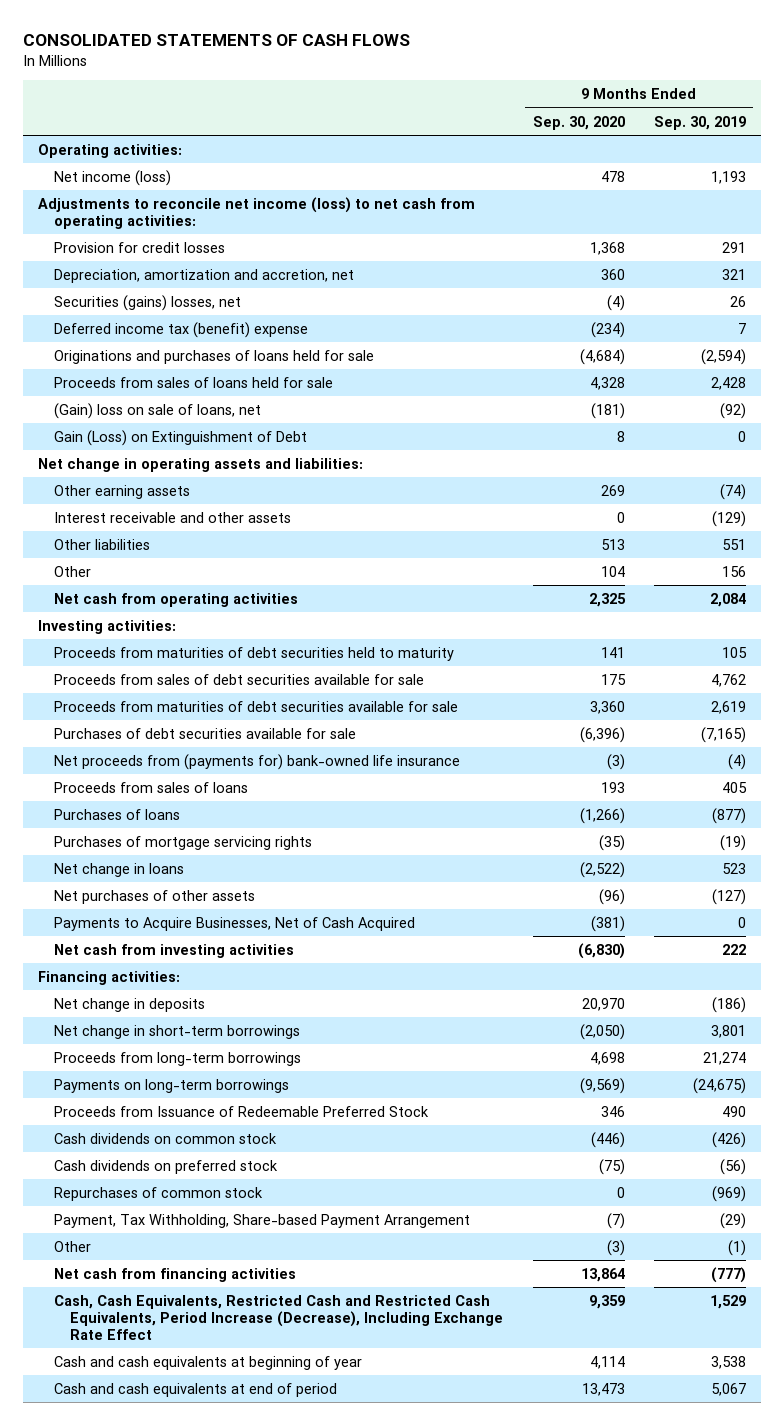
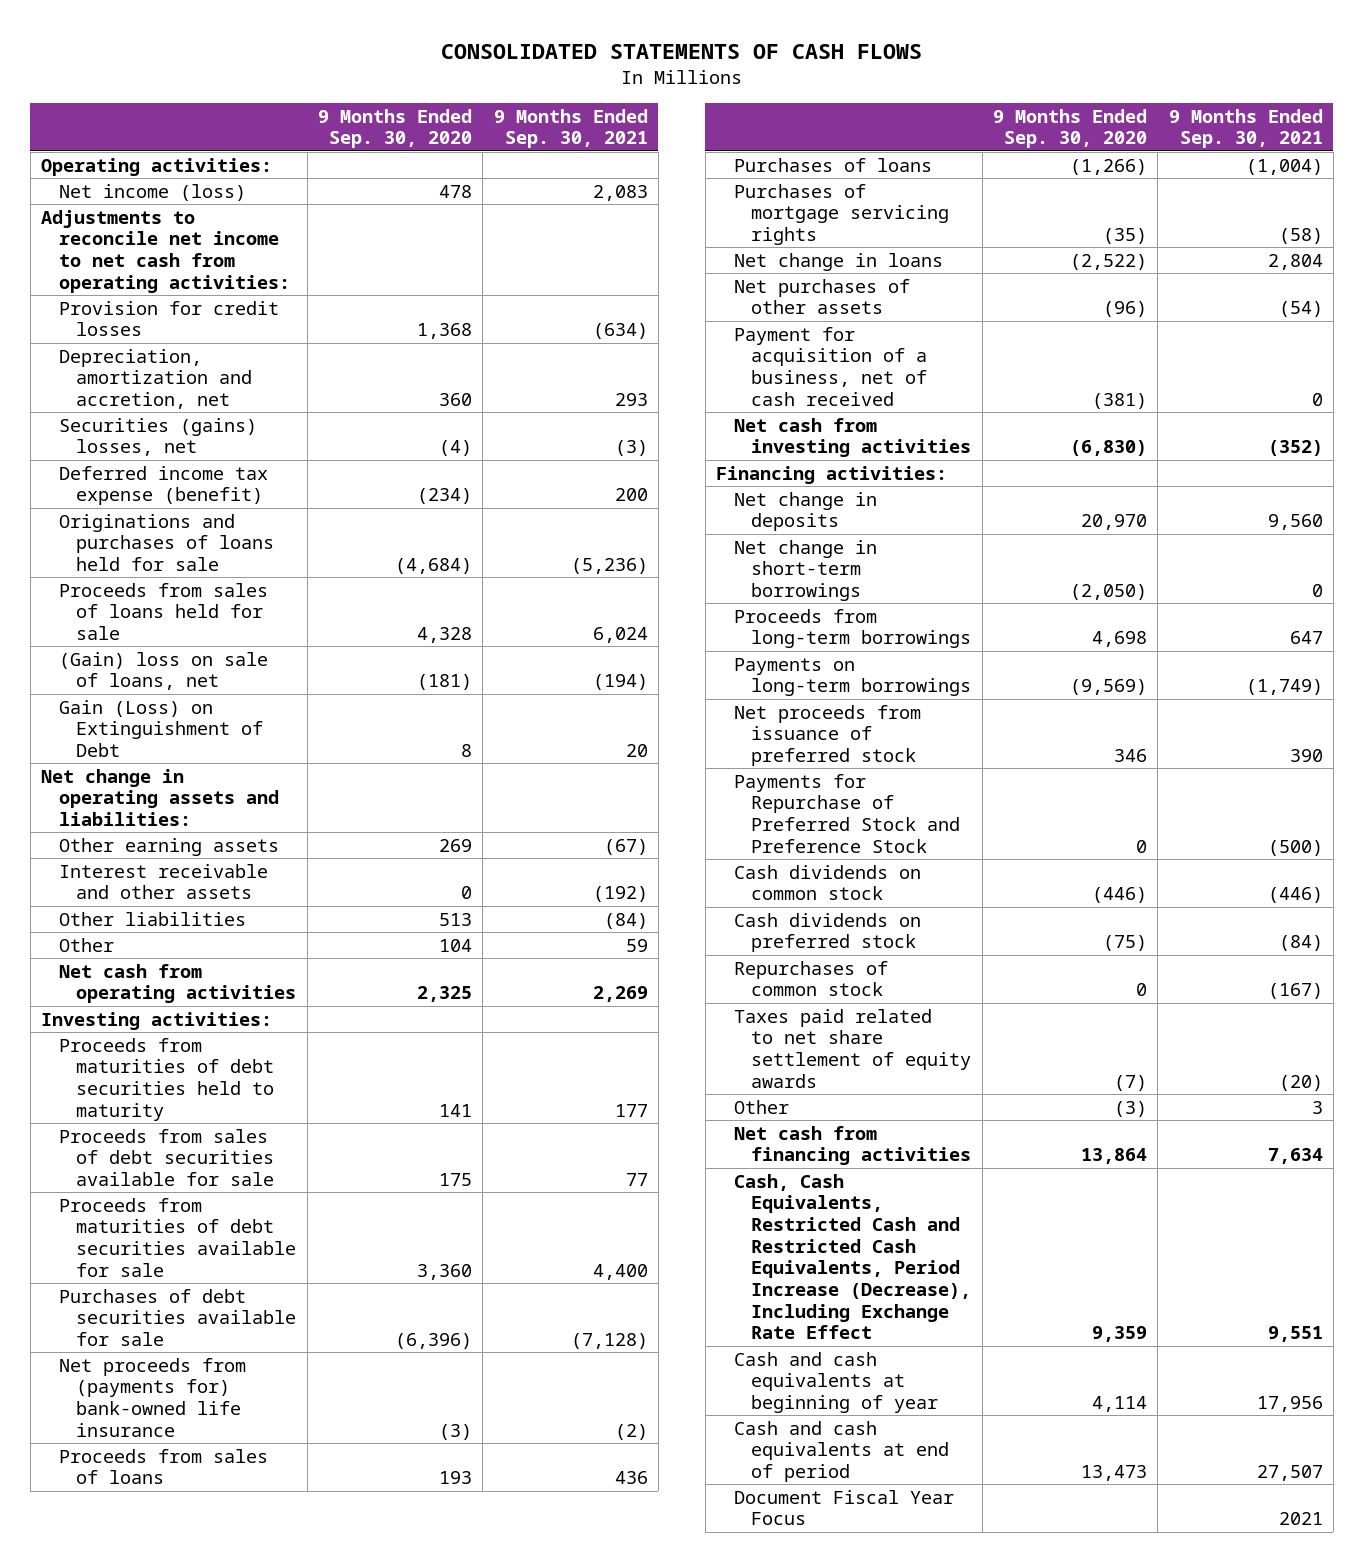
[653,115,746,130] Sep. 30, 2019 -> none
none -> [493,108,648,149] 9 Months Ended Sep. 30, 2021
[37,196,475,229] Adjustments to reconcile net income (loss) to net cash from operating activities: -> [40,209,290,293] Adjustments to reconcile net income to net cash from operating activities:
[53,321,308,338] Deferred income tax (benefit) expense -> [58,465,268,506] Deferred income tax expense (benefit)
[53,916,415,931] Payments to Acquire Businesses, Net of Cash Acquired -> [733,326,928,406] Payment for acquisition of a business, net of cash received
[53,1105,429,1117] Proceeds from Issuance of Redeemable Preferred Stock -> [733,704,921,767] Net proceeds from issuance of preferred stock
none -> [733,773,961,853] Payments for Repurchase of Preferred Stock and Preference Stock
[53,1213,470,1228] Payment, Tax Withholding, Share-based Payment Arrangement -> [733,1008,972,1088] Taxes paid related to net share settlement of equity awards
none -> [733,1489,954,1526] Document Fiscal Year Focus

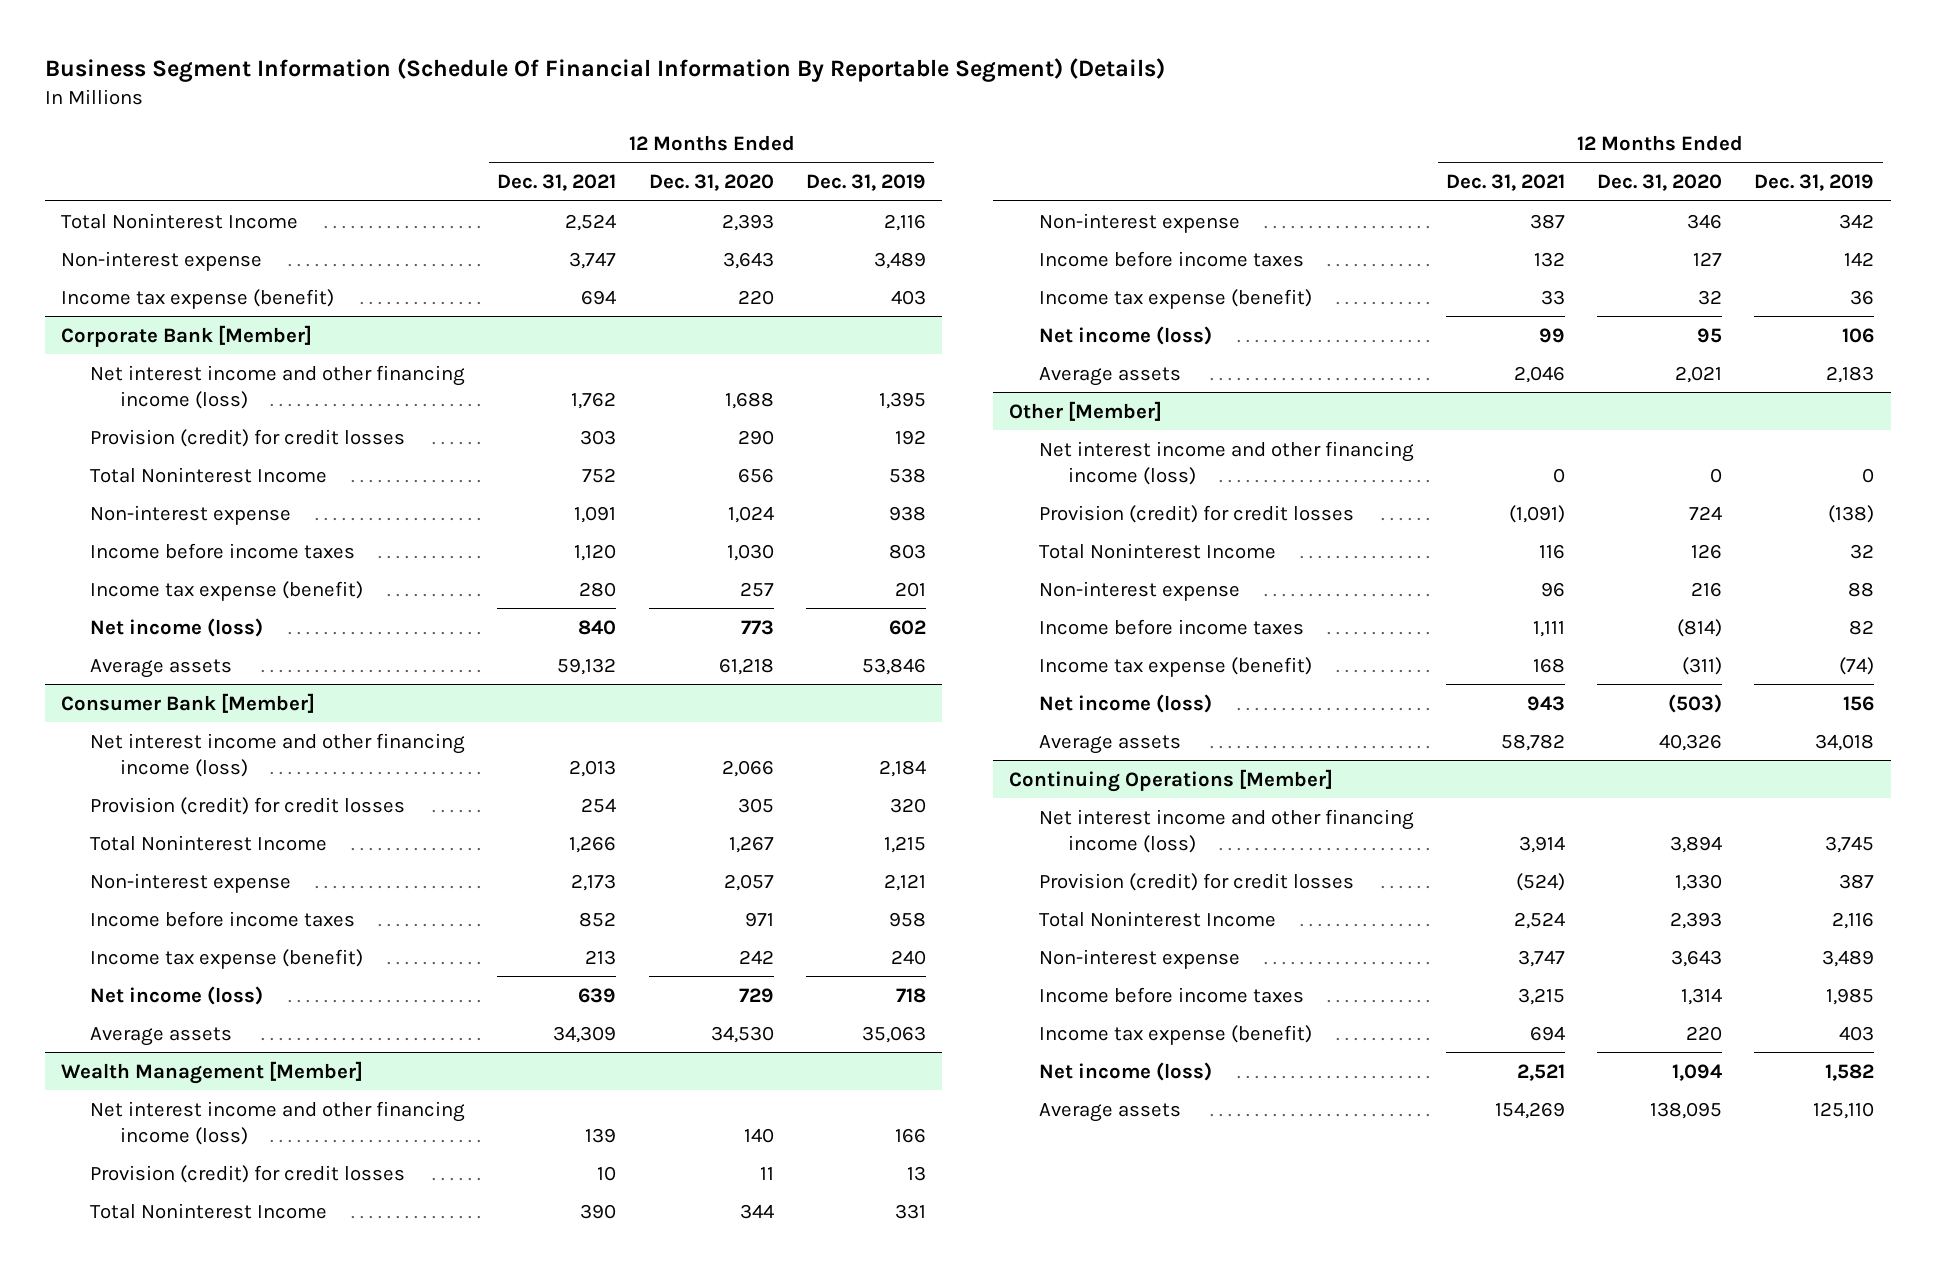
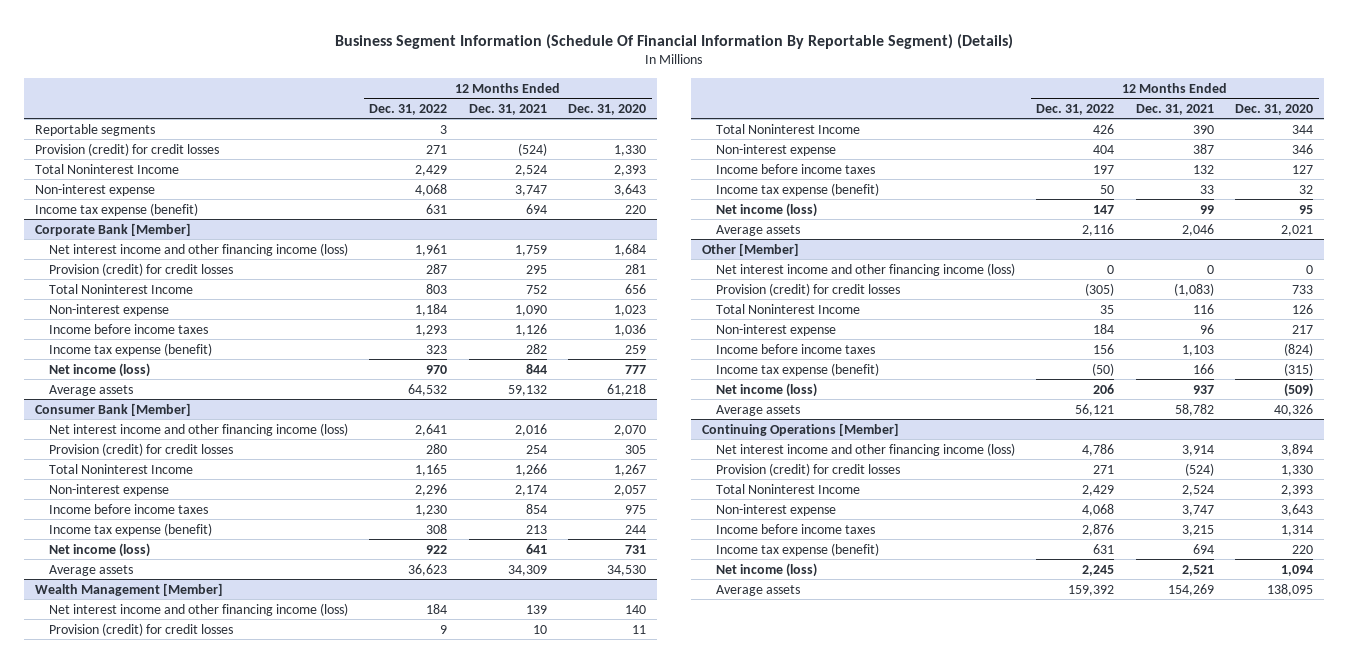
[805,174,926,192] Dec. 31, 2019 -> none
none -> [369,103,448,115] Dec. 31, 2022
none -> [35,123,156,136] Reportable segments
none -> [35,142,220,156] Provision (credit) for credit losses
[571,391,617,409] 1,762 -> [514,244,547,256] 1,759
[724,391,774,409] 1,688 -> [614,243,647,256] 1,684
[580,429,617,445] 303 -> [525,264,547,274] 295
[737,429,774,445] 290 -> [625,263,647,274] 281
[574,505,617,523] 1,091 -> [514,304,547,316] 1,090
[727,505,774,523] 1,024 -> [614,304,647,316] 1,023
[574,543,617,561] 1,120 -> [514,323,547,336] 1,126
[726,543,774,561] 1,030 -> [614,323,647,336] 1,036
[579,581,617,597] 280 -> [525,343,547,354] 282
[739,581,774,597] 257 -> [625,344,647,354] 259
[578,619,617,635] 840 -> [525,363,547,374] 844
[740,619,774,635] 773 -> [625,364,647,374] 777
[569,759,617,777] 2,013 -> [514,423,547,436] 2,016
[721,759,774,777] 2,066 -> [614,424,647,436] 2,070
[571,873,617,891] 2,173 -> [514,484,547,496] 2,174
[579,911,617,927] 852 -> [525,503,547,514] 854
[744,911,774,927] 971 -> [625,504,647,514] 975
[738,949,774,964] 242 -> [625,524,647,534] 244
[578,987,617,1003] 639 -> [525,543,547,554] 641
[738,987,774,1003] 729 -> [625,544,647,554] 731
[1508,504,1565,523] (1,091) -> [1173,282,1214,296] (1,083)
[1689,505,1723,520] 724 -> [1292,284,1314,294] 733
[1691,581,1723,597] 216 -> [1292,324,1314,334] 217
[1532,620,1565,637] 1,111 -> [1181,344,1214,356] 1,103
[1677,618,1723,637] (814) -> [1284,342,1314,356] (824)
[1532,657,1565,673] 168 -> [1192,363,1214,374] 166
[1682,656,1723,675] (311) -> [1284,362,1314,376] (315)
[1526,695,1565,711] 943 -> [1192,384,1214,394] 937
[1668,693,1723,713] (503) -> [1284,382,1314,397] (509)

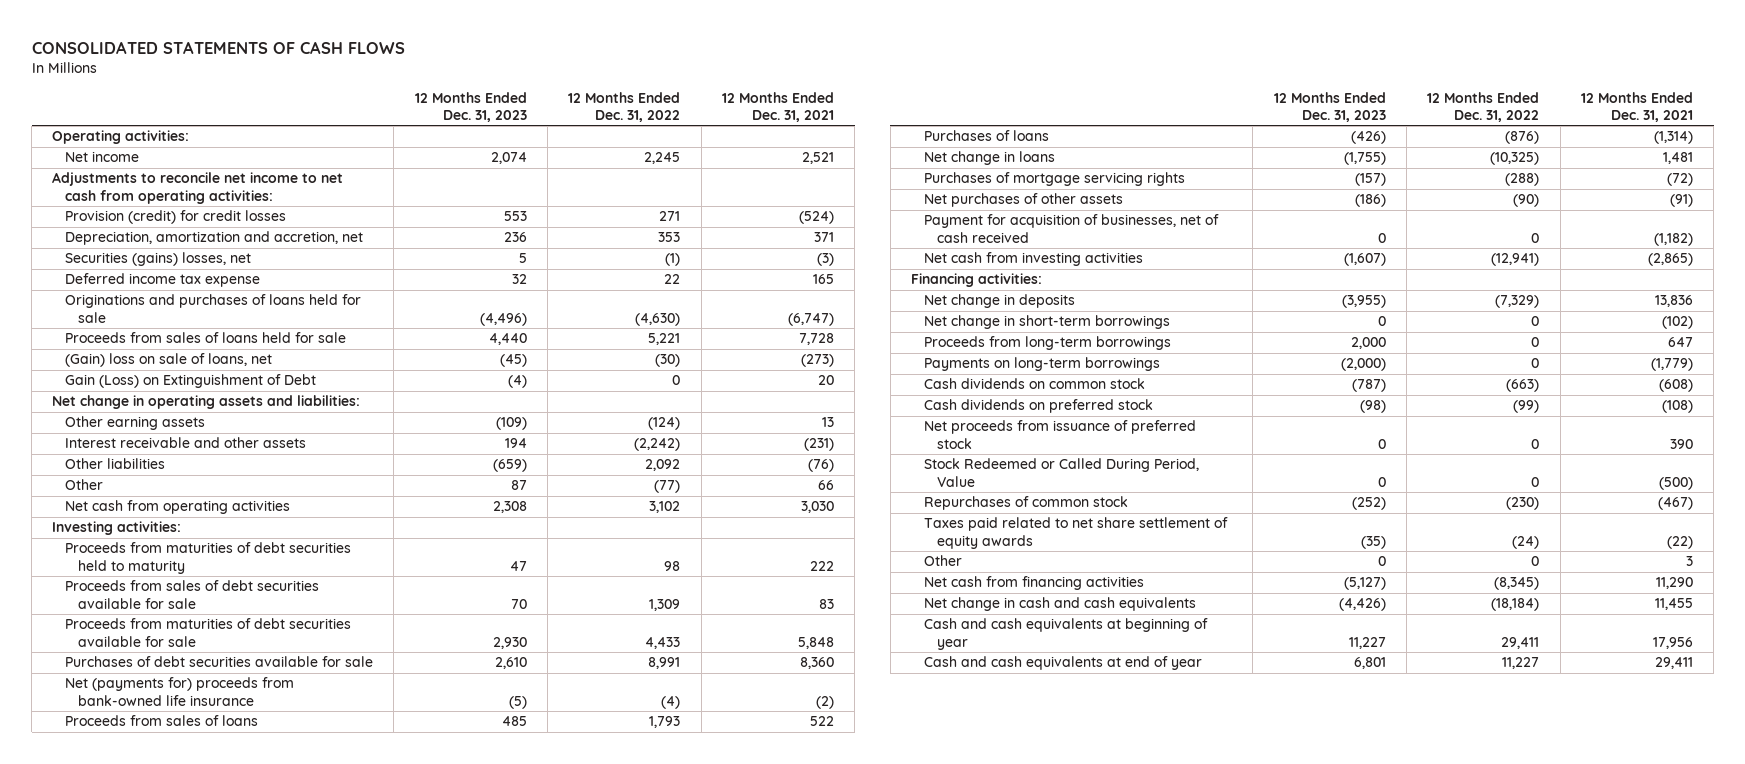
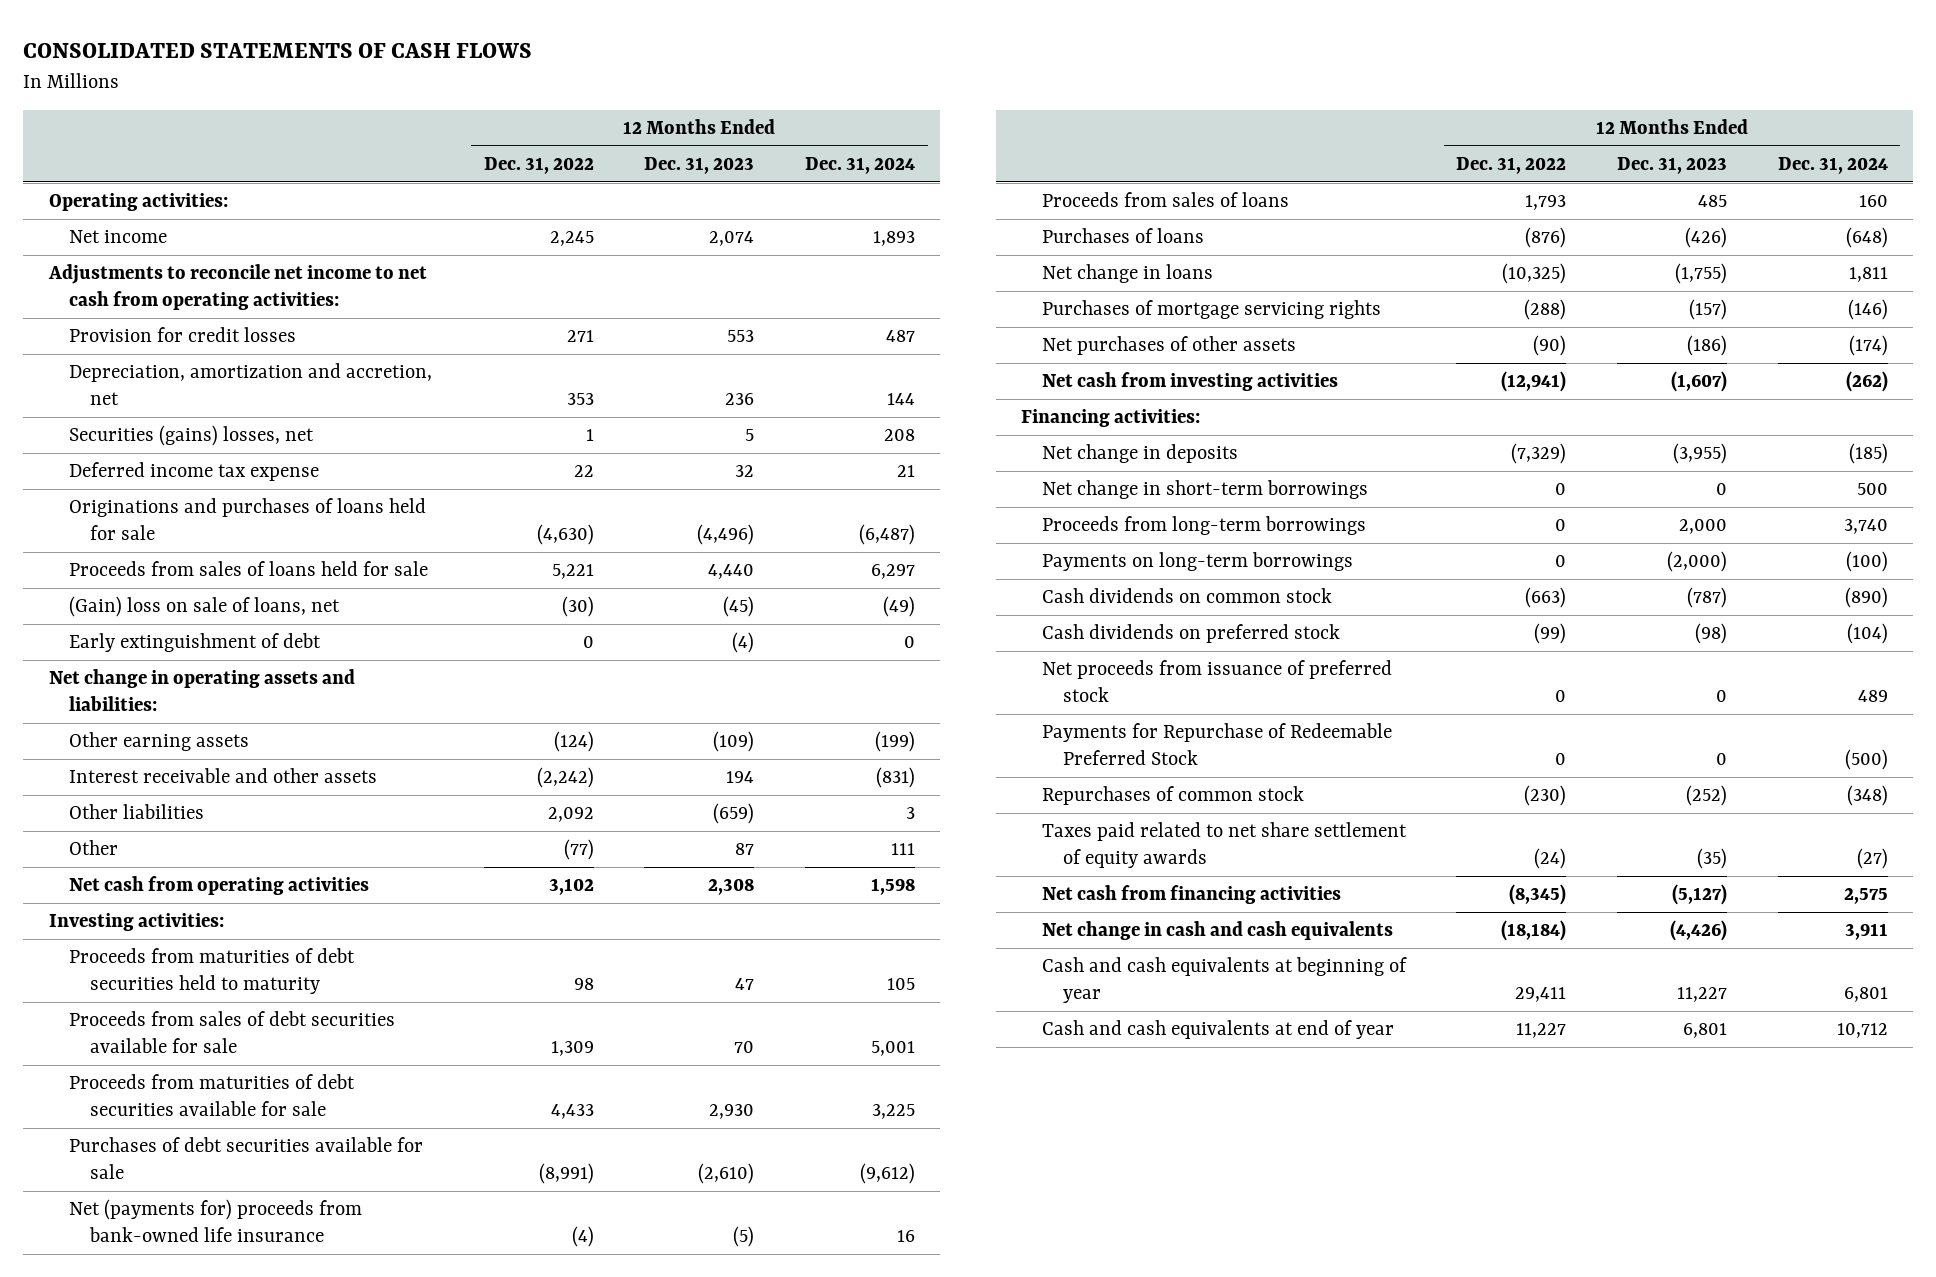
[722,91,835,122] 12 Months Ended Dec. 31, 2021 -> none
none -> [804,157,915,175] Dec. 31, 2024
[65,210,287,225] Provision (credit) for credit losses -> [69,327,297,343] Provision for credit losses
[665,253,681,267] (1) -> [585,429,594,442] 1
[65,374,317,389] Gain (Loss) on Extinguishment of Debt -> [69,633,322,653] Early extinguishment of debt
[494,657,527,670] 2,610 -> [698,1163,755,1185] (2,610)
[648,657,681,670] 8,991 -> [538,1163,594,1185] (8,991)
[923,214,1219,243] Payment for acquisition of businesses, net of cash received -> none
[923,458,1199,487] Stock Redeemed or Called During Period, Value -> none
none -> [1041,723,1392,766] Payments for Repurchase of Redeemable Preferred Stock
[923,555,962,567] Other -> none

